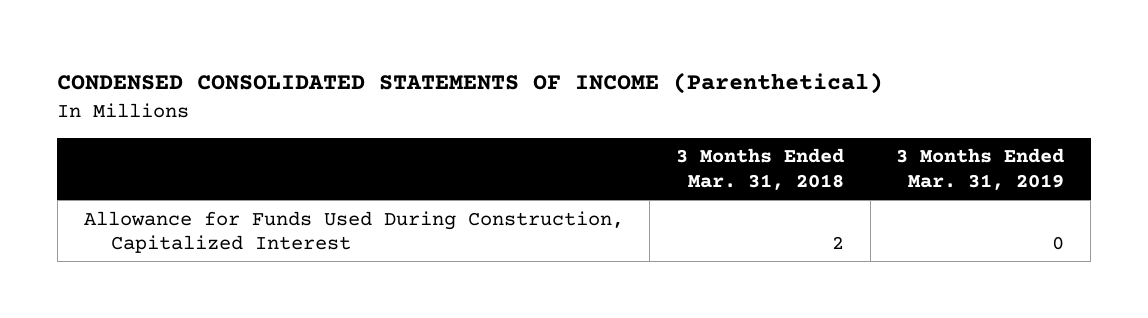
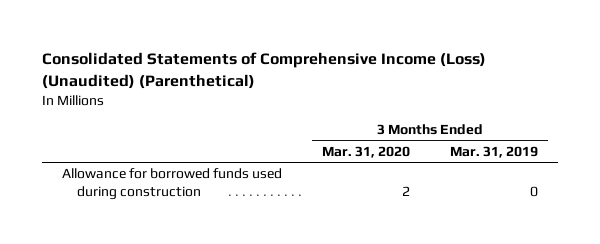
[57,72,884,95] CONDENSED CONSOLIDATED STATEMENTS OF INCOME (Parenthetical) -> [41,51,486,89] Consolidated Statements of Comprehensive Income (Loss) (Unaudited) (Parenthetical)
[676,148,845,190] 3 Months Ended Mar. 31, 2018 -> none
none -> [321,145,410,158] Mar. 31, 2020
[83,210,624,253] Allowance for Funds Used During Construction, Capitalized Interest -> [61,168,282,200] Allowance for borrowed funds used during construction

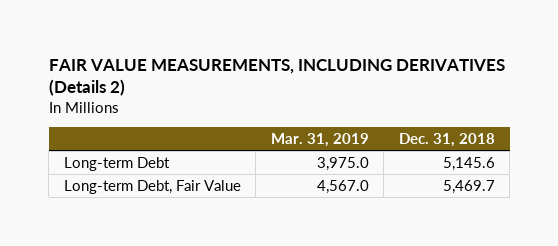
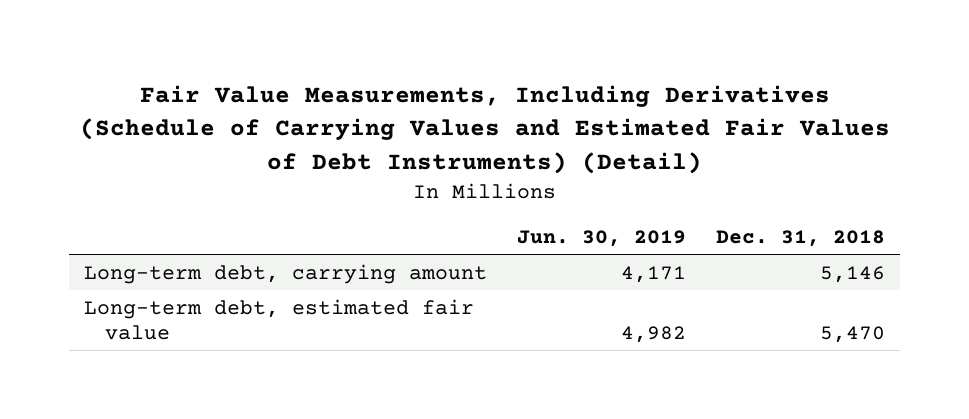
[48,58,505,97] FAIR VALUE MEASUREMENTS, INCLUDING DERIVATIVES (Details 2) -> [79,85,890,174] Fair Value Measurements, Including Derivatives (Schedule of Carrying Values and Estimated Fair Values of Debt Instruments) (Detail)
[270,132,369,147] Mar. 31, 2019 -> none
none -> [517,229,687,247] Jun. 30, 2019
[63,156,170,171] Long-term Debt -> [84,263,488,284] Long-term debt, carrying amount
[442,156,495,171] 5,145.6 -> [820,265,886,283] 5,146
[63,179,241,194] Long-term Debt, Fair Value -> [84,298,475,341] Long-term debt, estimated fair value
[442,179,495,194] 5,469.7 -> [820,326,886,344] 5,470

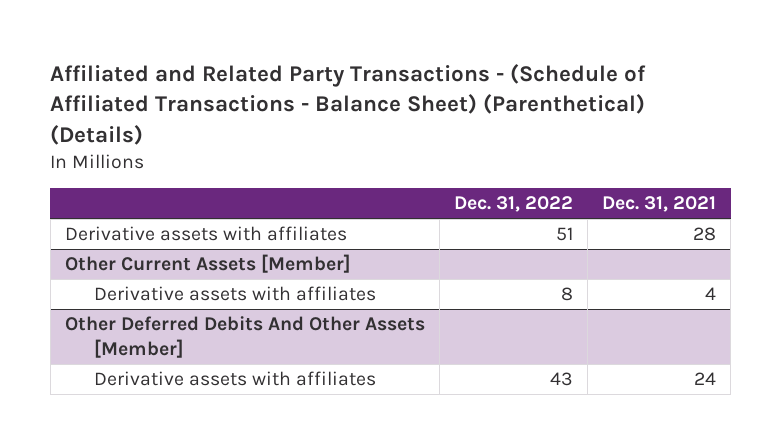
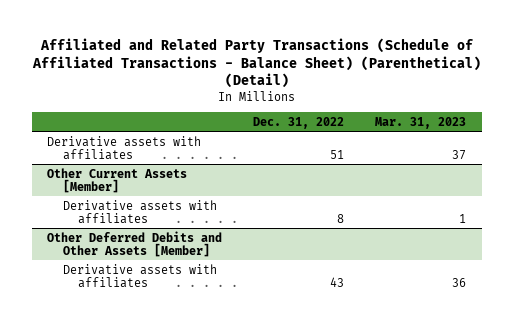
[50,63,647,145] Affiliated and Related Party Transactions - (Schedule of Affiliated Transactions - Balance Sheet) (Parenthetical) (Details) -> [31,37,481,89] Affiliated and Related Party Transactions (Schedule of Affiliated Transactions - Balance Sheet) (Parenthetical) (Detail)
[602,196,717,213] Dec. 31, 2021 -> none
none -> [375,116,467,129] Mar. 31, 2023
[64,316,425,359] Other Deferred Debits And Other Assets [Member] -> [47,230,223,257] Other Deferred Debits and Other Assets [Member]

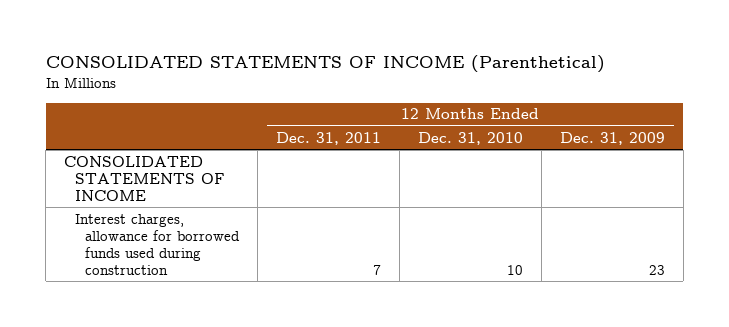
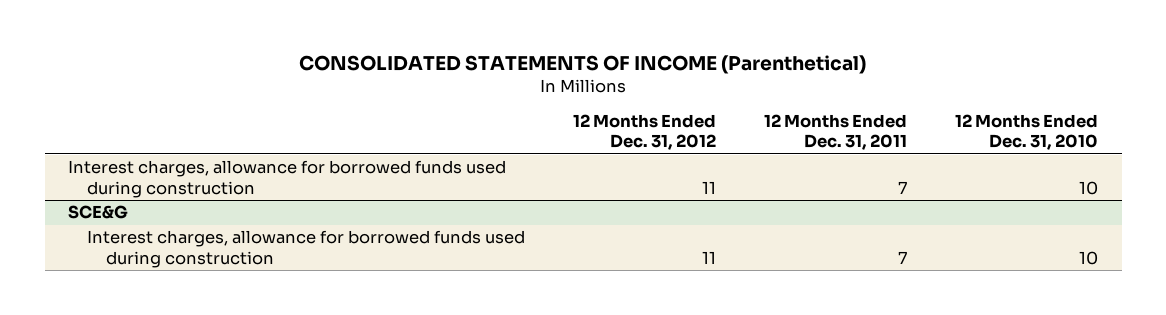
[559,131,665,145] Dec. 31, 2009 -> none
none -> [573,114,717,151] 12 Months Ended Dec. 31, 2012
[64,155,225,201] CONSOLIDATED STATEMENTS OF INCOME -> none
none -> [68,205,129,220] SCE&G
none -> [87,230,526,268] Interest charges, allowance for borrowed funds used during construction

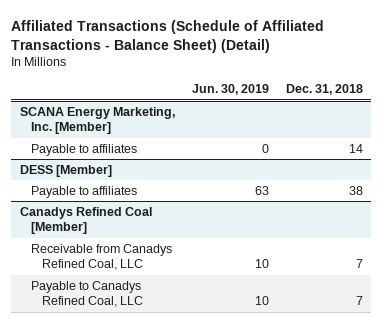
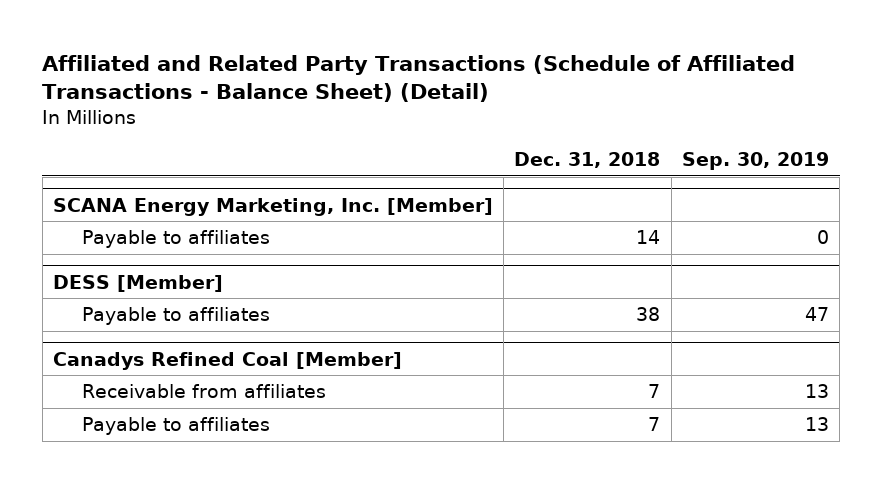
[11,19,325,53] Affiliated Transactions (Schedule of Affiliated Transactions - Balance Sheet) (Detail) -> [42,54,796,103] Affiliated and Related Party Transactions (Schedule of Affiliated Transactions - Balance Sheet) (Detail)
[191,84,269,96] Jun. 30, 2019 -> none
none -> [681,152,829,171] Sep. 30, 2019
[30,243,172,271] Receivable from Canadys Refined Coal, LLC -> none
[30,280,143,308] Payable to Canadys Refined Coal, LLC -> none
none -> [81,384,326,399] Receivable from affiliates
none -> [81,417,270,436] Payable to affiliates

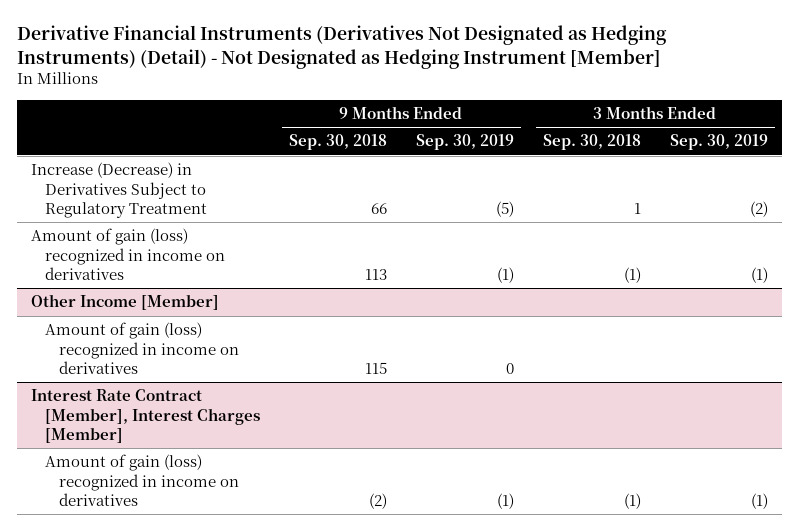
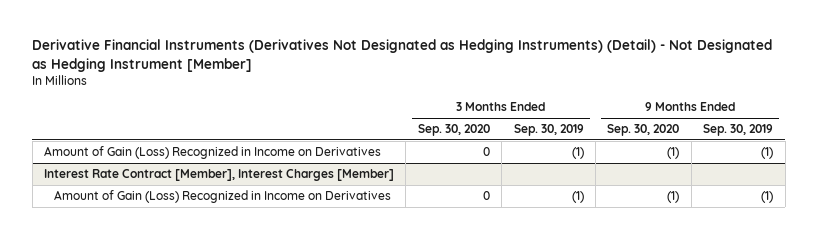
[288,134,387,151] Sep. 30, 2018 -> none
[542,134,641,151] Sep. 30, 2018 -> none
none -> [417,124,490,137] Sep. 30, 2020
none -> [607,124,680,137] Sep. 30, 2020
[31,162,207,218] Increase (Decrease) in Derivatives Subject to Regulatory Treatment -> none
[31,294,220,311] Other Income [Member] -> none
[44,322,239,374] Amount of gain (loss) recognized in income on derivatives -> none
[31,228,225,280] Amount of gain (loss) recognized in income on derivatives -> [43,146,381,160] Amount of Gain (Loss) Recognized in Income on Derivatives
[44,454,239,506] Amount of gain (loss) recognized in income on derivatives -> [53,190,391,204] Amount of Gain (Loss) Recognized in Income on Derivatives

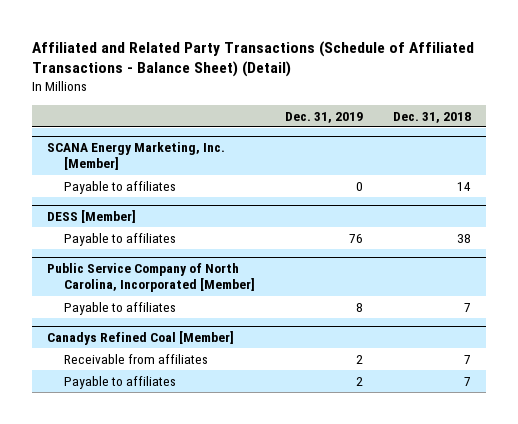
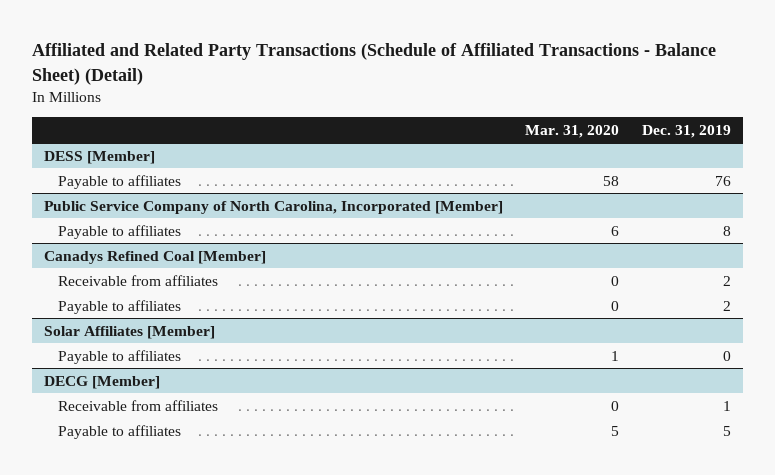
[392,111,471,123] Dec. 31, 2018 -> none
none -> [525,125,620,139] Mar. 31, 2020
[46,141,225,171] SCANA Energy Marketing, Inc. [Member] -> none
[64,180,177,194] Payable to affiliates -> none
none -> [43,325,215,339] Solar Affiliates [Member]
none -> [58,349,182,364] Payable to affiliates
none -> [43,375,160,389] DECG [Member]
none -> [58,399,219,411] Receivable from affiliates
none -> [58,424,182,439] Payable to affiliates

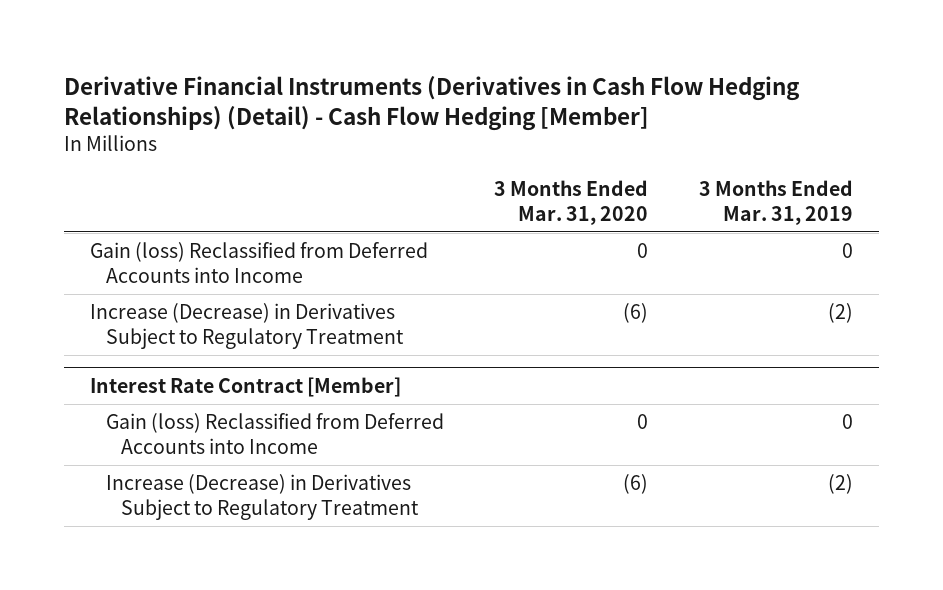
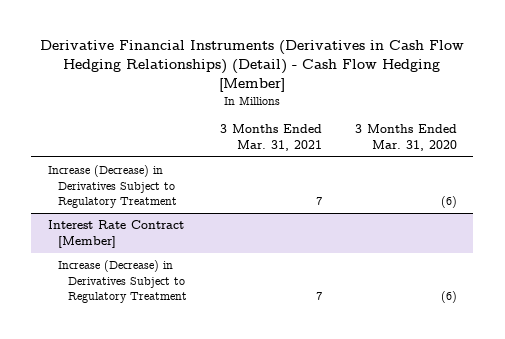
[699,179,854,225] 3 Months Ended Mar. 31, 2019 -> none
none -> [219,124,322,151] 3 Months Ended Mar. 31, 2021
[89,242,428,284] Gain (loss) Reclassified from Deferred Accounts into Income -> none
[105,413,444,455] Gain (loss) Reclassified from Deferred Accounts into Income -> none

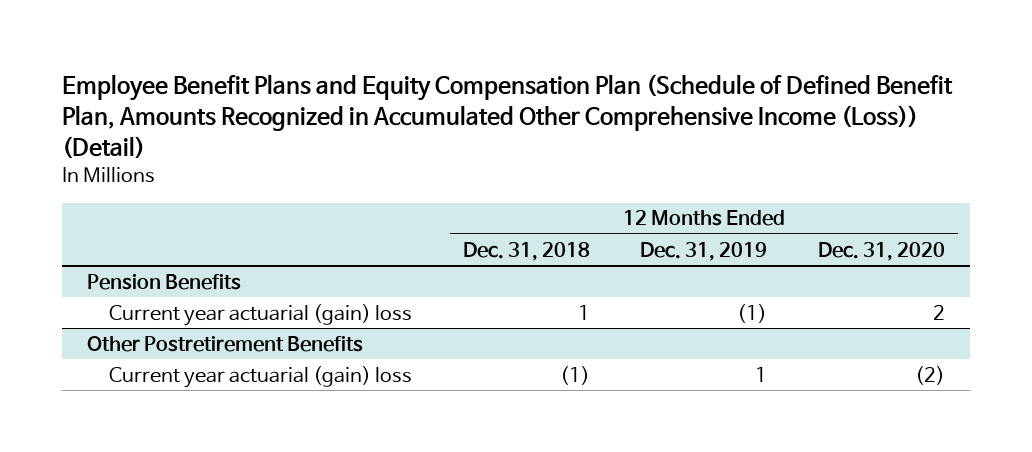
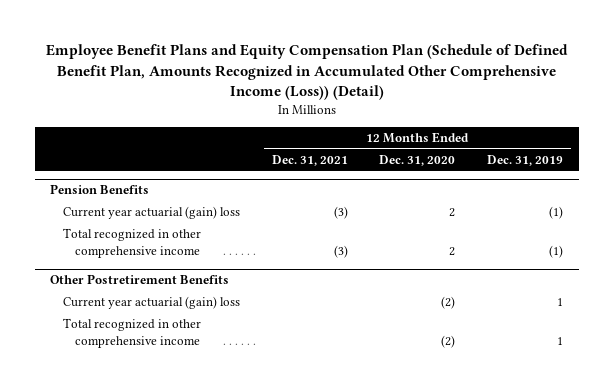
[462,241,590,261] Dec. 31, 2018 -> none
none -> [271,154,348,166] Dec. 31, 2021
none -> [62,228,201,258] Total recognized in other comprehensive income
none -> [62,318,201,348] Total recognized in other comprehensive income

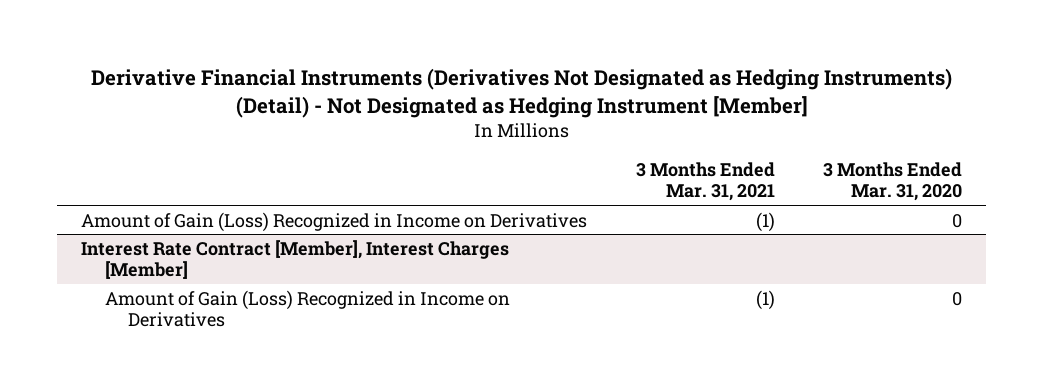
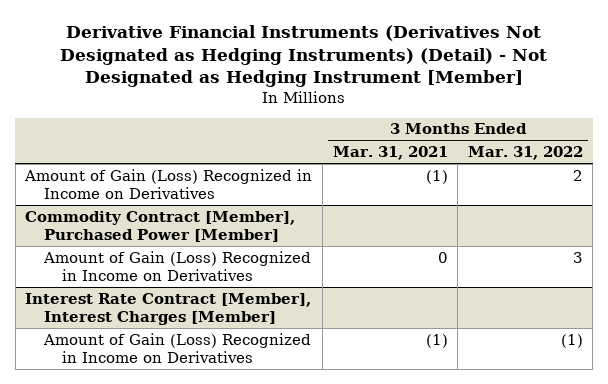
[823,161,963,202] 3 Months Ended Mar. 31, 2020 -> none
none -> [467,146,583,161] Mar. 31, 2022
none -> [25,210,296,243] Commodity Contract [Member], Purchased Power [Member]
none -> [42,250,311,282] Amount of Gain (Loss) Recognized in Income on Derivatives

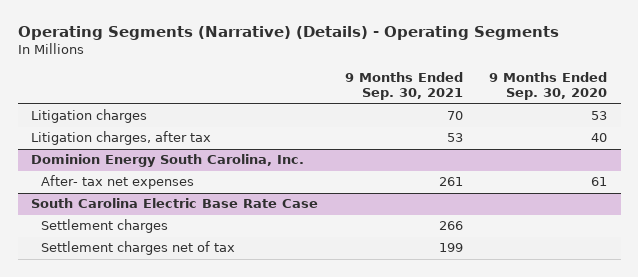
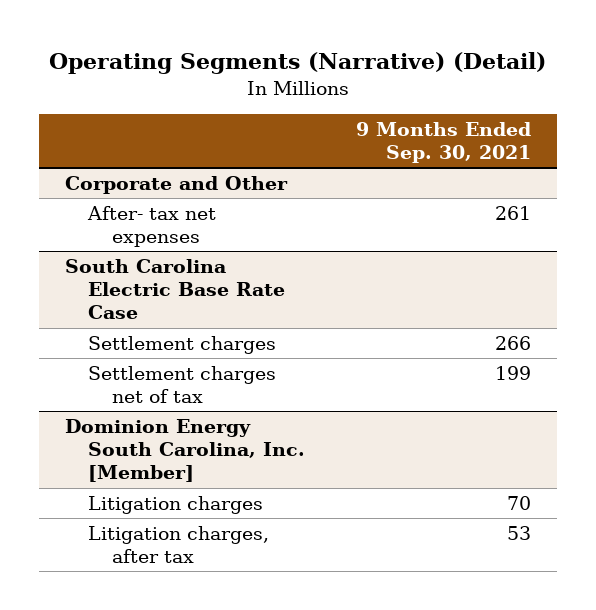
[17,25,559,40] Operating Segments (Narrative) (Details) - Operating Segments -> [49,52,547,75] Operating Segments (Narrative) (Detail)
[489,71,608,101] 9 Months Ended Sep. 30, 2020 -> none
[30,109,147,124] Litigation charges -> none
[30,131,211,146] Litigation charges, after tax -> none
[30,154,304,168] Dominion Energy South Carolina, Inc. -> none
none -> [64,176,288,195] Corporate and Other
none -> [64,419,306,483] Dominion Energy South Carolina, Inc. [Member]
none -> [88,496,264,515] Litigation charges
none -> [88,526,270,564] Litigation charges, after tax

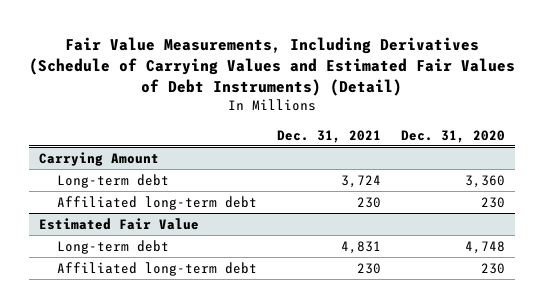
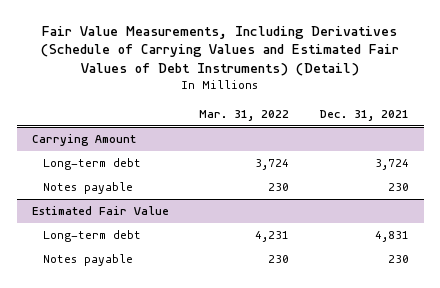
[401,129,506,143] Dec. 31, 2020 -> none
none -> [199,109,290,121] Mar. 31, 2022
[57,195,258,210] Affiliated long-term debt -> none
none -> [42,182,133,195] Notes payable
[57,261,258,276] Affiliated long-term debt -> none
none -> [42,254,133,267] Notes payable

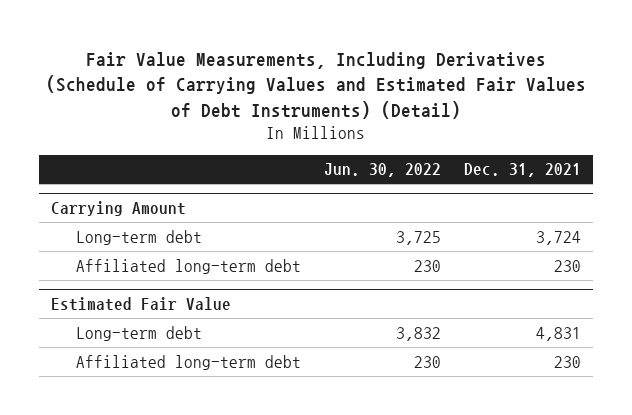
[199,109,290,121] Mar. 31, 2022 -> none
none -> [324,163,442,178] Jun. 30, 2022
[42,182,133,195] Notes payable -> none
none -> [76,258,302,274] Affiliated long-term debt
[42,254,133,267] Notes payable -> none
none -> [76,354,302,370] Affiliated long-term debt

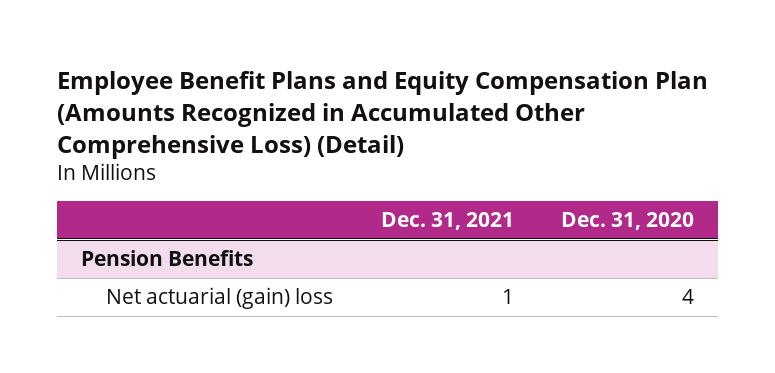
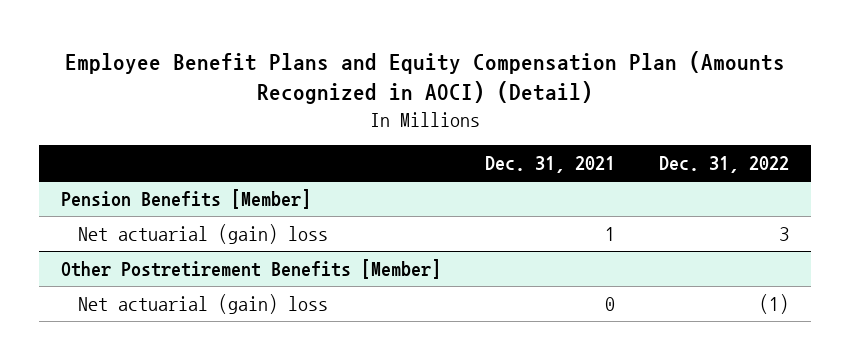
[57,71,709,159] Employee Benefit Plans and Equity Compensation Plan (Amounts Recognized in Accumulated Other Comprehensive Loss) (Detail) -> [64,51,785,105] Employee Benefit Plans and Equity Compensation Plan (Amounts Recognized in AOCI) (Detail)
[561,211,695,230] Dec. 31, 2020 -> none
none -> [658,155,789,173] Dec. 31, 2022
[81,250,254,267] Pension Benefits -> [60,188,311,209] Pension Benefits [Member]
none -> [60,258,441,279] Other Postretirement Benefits [Member]
none -> [78,293,329,314] Net actuarial (gain) loss

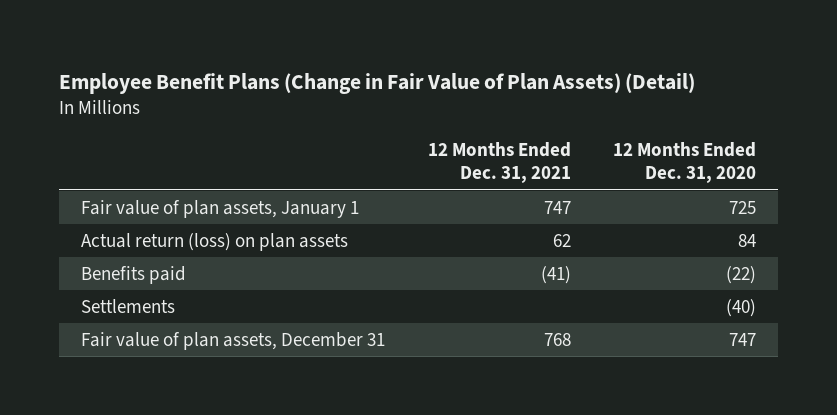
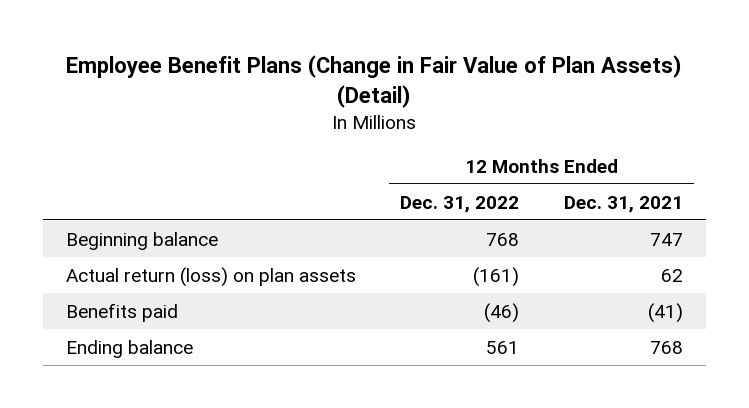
[613,141,757,184] 12 Months Ended Dec. 31, 2020 -> none
none -> [400,195,520,213] Dec. 31, 2022
[80,199,359,218] Fair value of plan assets, January 1 -> [65,231,218,250] Beginning balance
[80,298,175,313] Settlements -> none
[80,331,385,350] Fair value of plan assets, December 31 -> [65,339,193,358] Ending balance

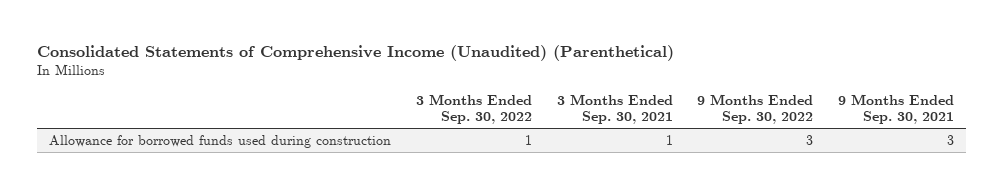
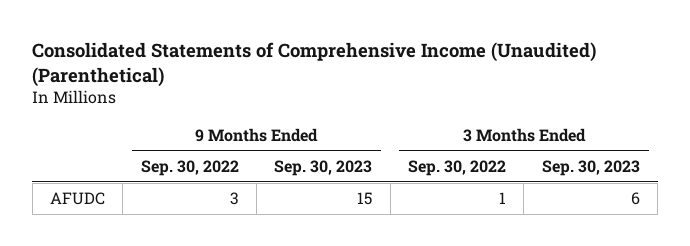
[556,93,673,124] 3 Months Ended Sep. 30, 2021 -> none
[838,93,955,124] 9 Months Ended Sep. 30, 2021 -> none
none -> [274,159,373,176] Sep. 30, 2023
none -> [541,159,640,176] Sep. 30, 2023
[49,135,392,149] Allowance for borrowed funds used during construction -> [49,192,105,206] AFUDC

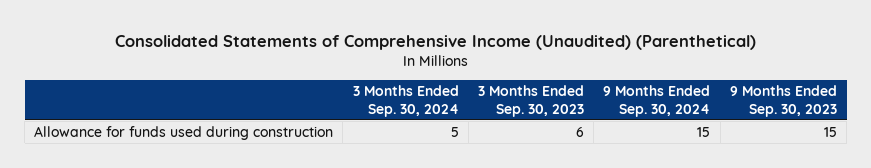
[140,159,239,176] Sep. 30, 2022 -> none
[408,159,507,176] Sep. 30, 2022 -> none
none -> [352,85,459,117] 3 Months Ended Sep. 30, 2024
none -> [603,85,711,117] 9 Months Ended Sep. 30, 2024
[49,192,105,206] AFUDC -> [34,126,334,141] Allowance for funds used during construction

